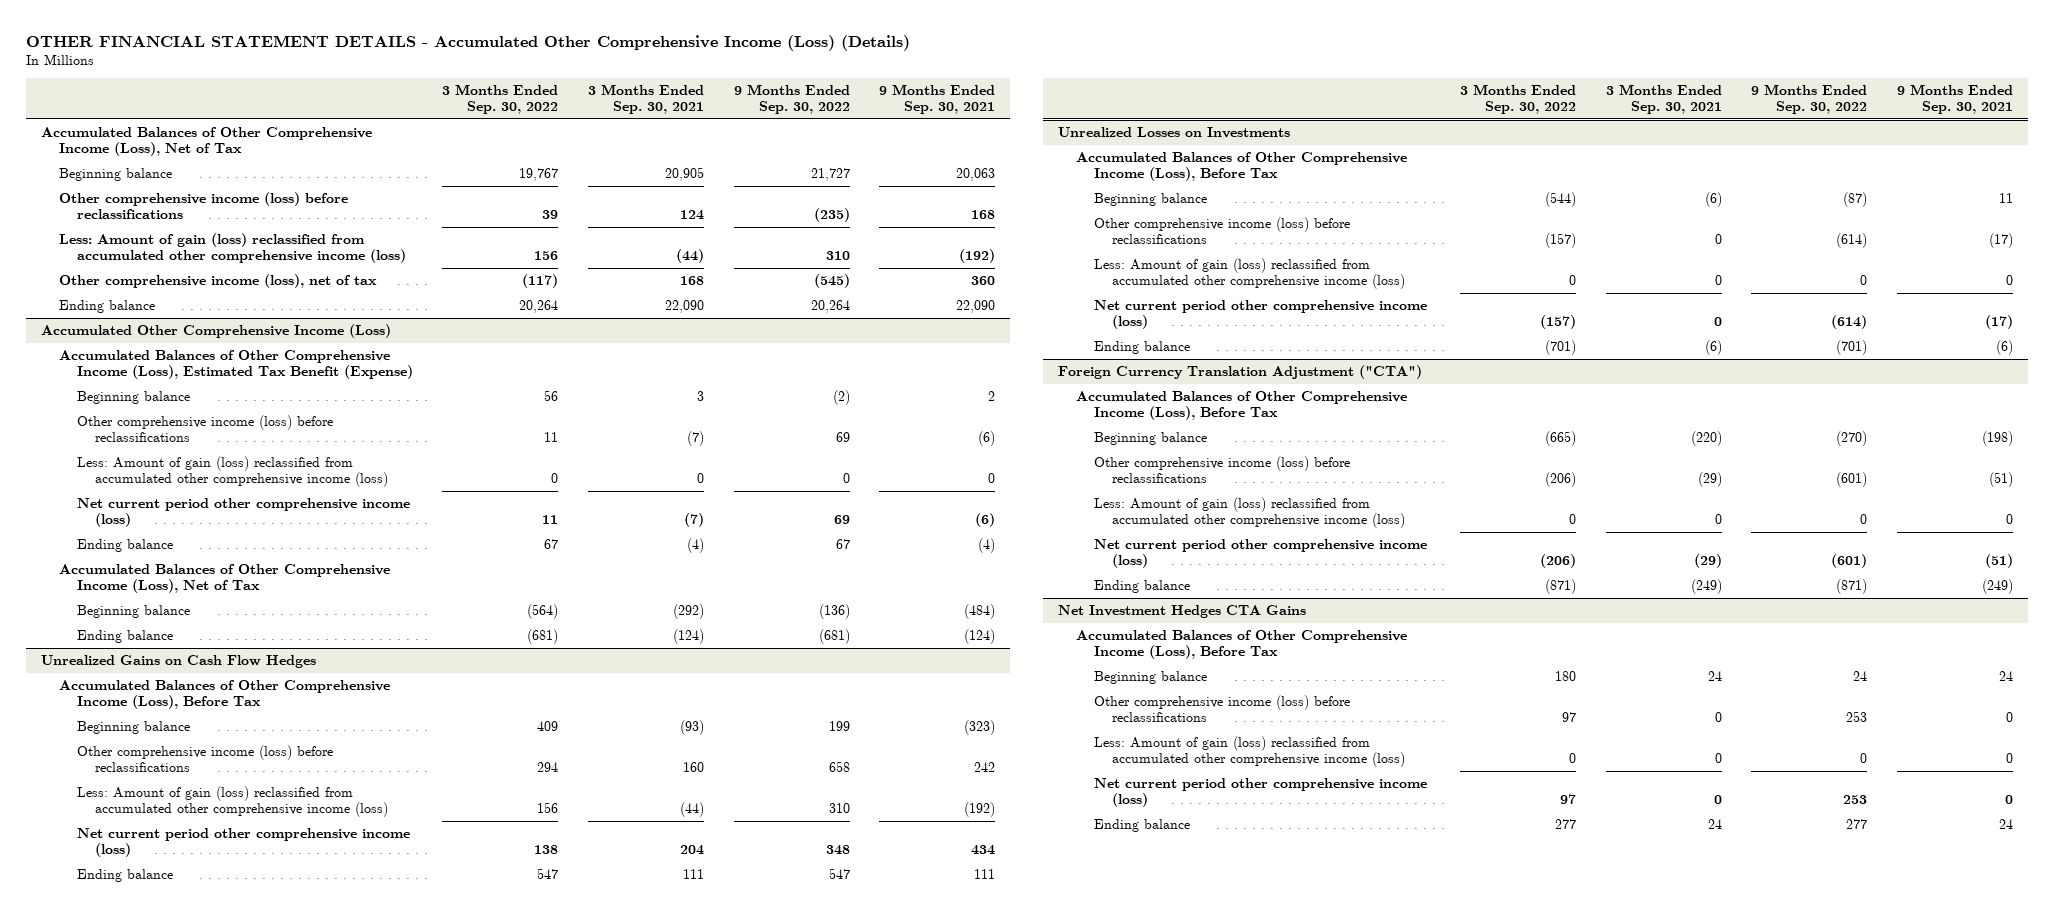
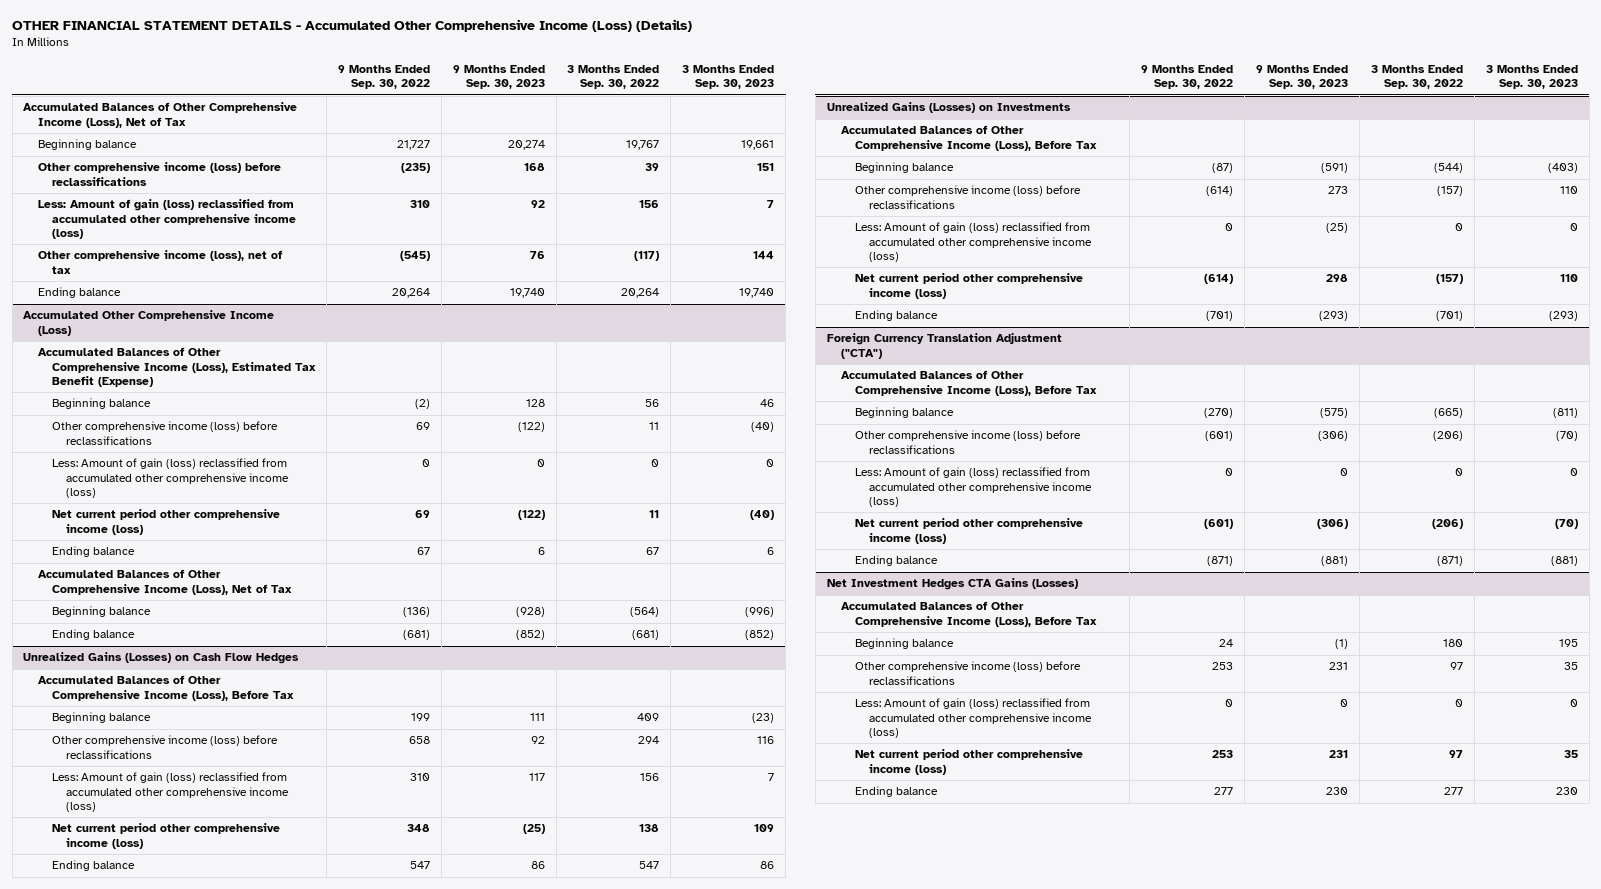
[588,83,705,115] 3 Months Ended Sep. 30, 2021 -> none
[879,83,996,115] 9 Months Ended Sep. 30, 2021 -> none
none -> [452,65,545,90] 9 Months Ended Sep. 30, 2023
none -> [682,65,775,90] 3 Months Ended Sep. 30, 2023
[40,654,316,668] Unrealized Gains on Cash Flow Hedges -> [23,652,300,665] Unrealized Gains (Losses) on Cash Flow Hedges
[1058,126,1291,138] Unrealized Losses on Investments -> [826,102,1071,114] Unrealized Gains (Losses) on Investments
[1058,604,1307,618] Net Investment Hedges CTA Gains -> [826,578,1078,591] Net Investment Hedges CTA Gains (Losses)

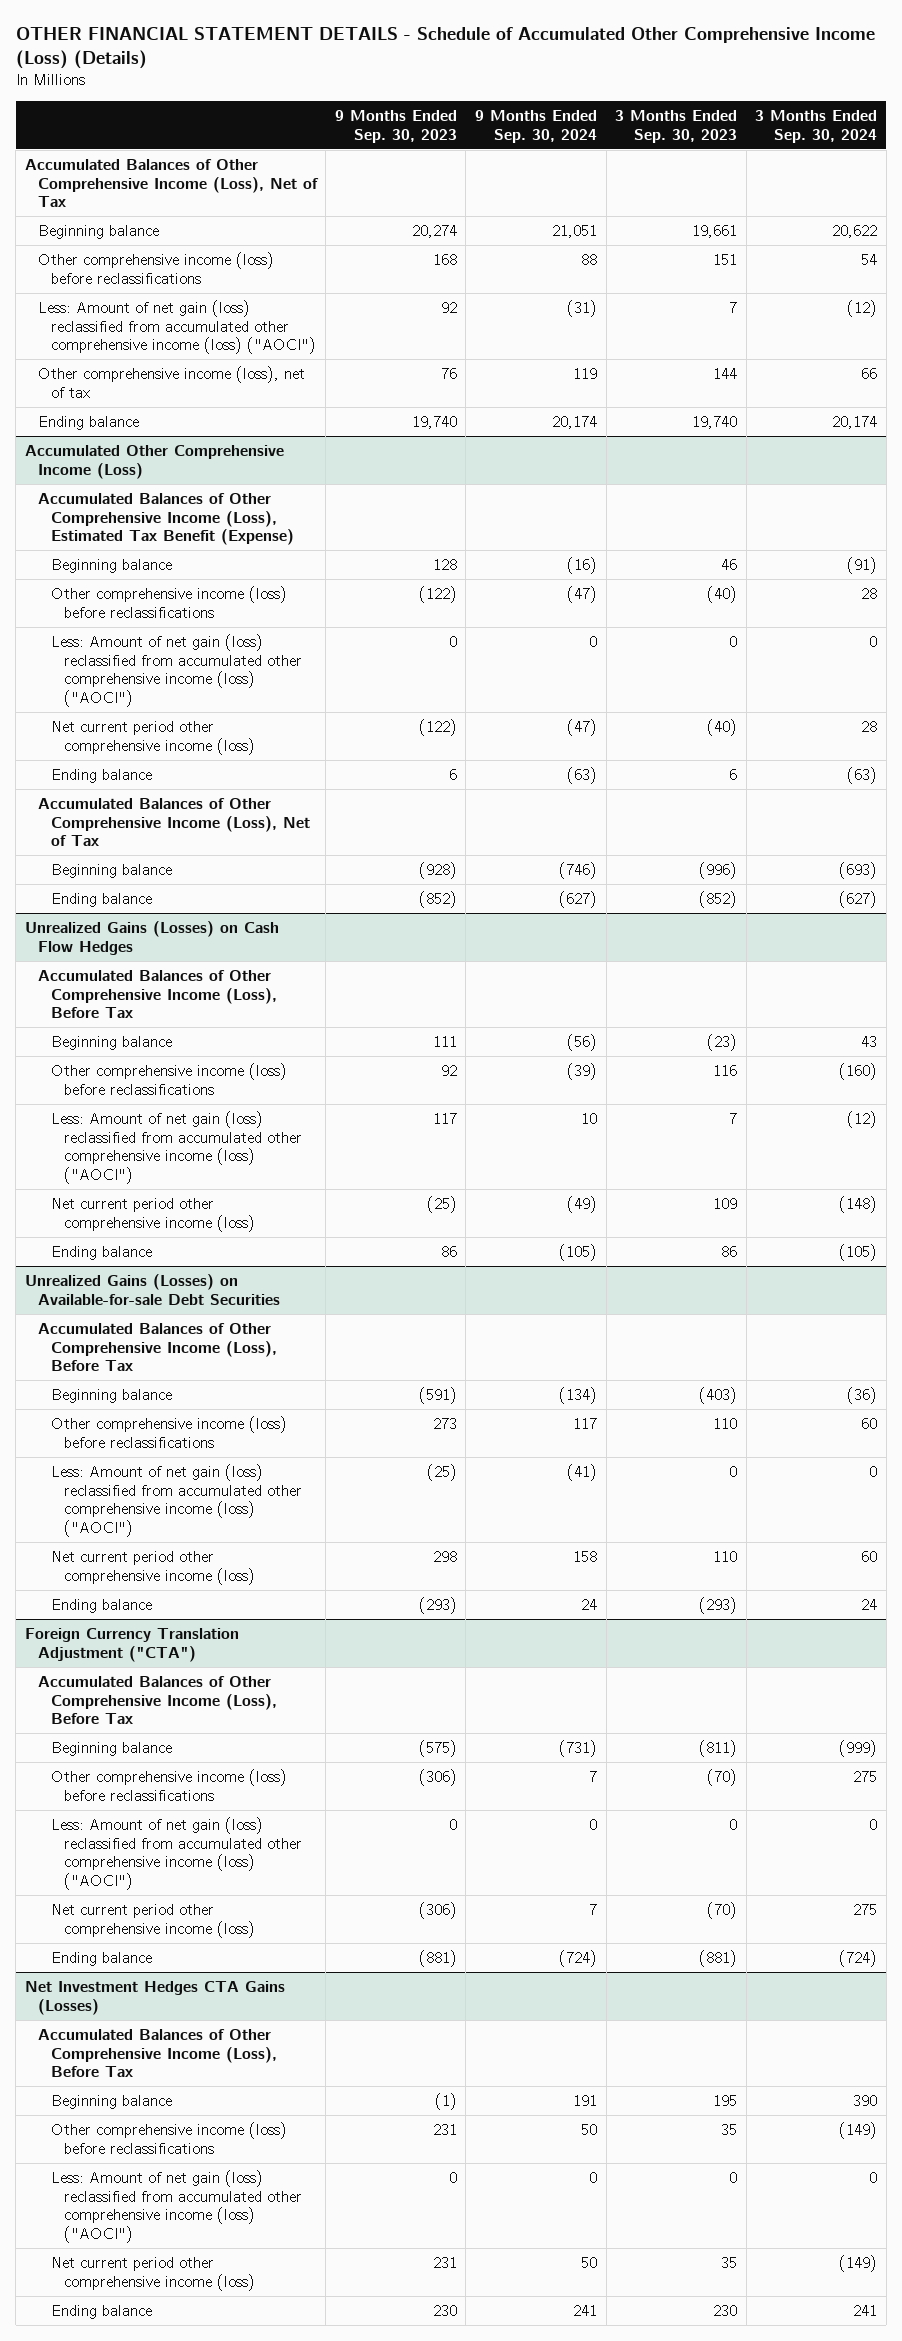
[12,19,693,33] OTHER FINANCIAL STATEMENT DETAILS - Accumulated Other Comprehensive Income (Loss) (Details) -> [15,27,875,70] OTHER FINANCIAL STATEMENT DETAILS - Schedule of Accumulated Other Comprehensive Income (Loss) (Details)
[337,65,430,90] 9 Months Ended Sep. 30, 2022 -> none
[567,65,660,90] 3 Months Ended Sep. 30, 2022 -> none
none -> [475,110,598,143] 9 Months Ended Sep. 30, 2024
none -> [755,110,878,143] 3 Months Ended Sep. 30, 2024
[37,199,296,239] Less: Amount of gain (loss) reclassified from accumulated other comprehensive income (loss) -> [37,300,316,355] Less: Amount of net gain (loss) reclassified from accumulated other comprehensive income (loss) ("AOCI")
[51,458,289,498] Less: Amount of gain (loss) reclassified from accumulated other comprehensive income (loss) -> [50,634,303,707] Less: Amount of net gain (loss) reclassified from accumulated other comprehensive income (loss) ("AOCI")
[51,772,289,812] Less: Amount of gain (loss) reclassified from accumulated other comprehensive income (loss) -> [50,1111,303,1184] Less: Amount of net gain (loss) reclassified from accumulated other comprehensive income (loss) ("AOCI")
[826,102,1071,114] Unrealized Gains (Losses) on Investments -> [24,1274,280,1305] Unrealized Gains (Losses) on Available-for-sale Debt Securities
[855,222,1093,262] Less: Amount of gain (loss) reclassified from accumulated other comprehensive income (loss) -> [50,1464,303,1537] Less: Amount of net gain (loss) reclassified from accumulated other comprehensive income (loss) ("AOCI")
[855,467,1093,507] Less: Amount of gain (loss) reclassified from accumulated other comprehensive income (loss) -> [50,1817,303,1890] Less: Amount of net gain (loss) reclassified from accumulated other comprehensive income (loss) ("AOCI")
[855,698,1093,738] Less: Amount of gain (loss) reclassified from accumulated other comprehensive income (loss) -> [50,2170,303,2243] Less: Amount of net gain (loss) reclassified from accumulated other comprehensive income (loss) ("AOCI")

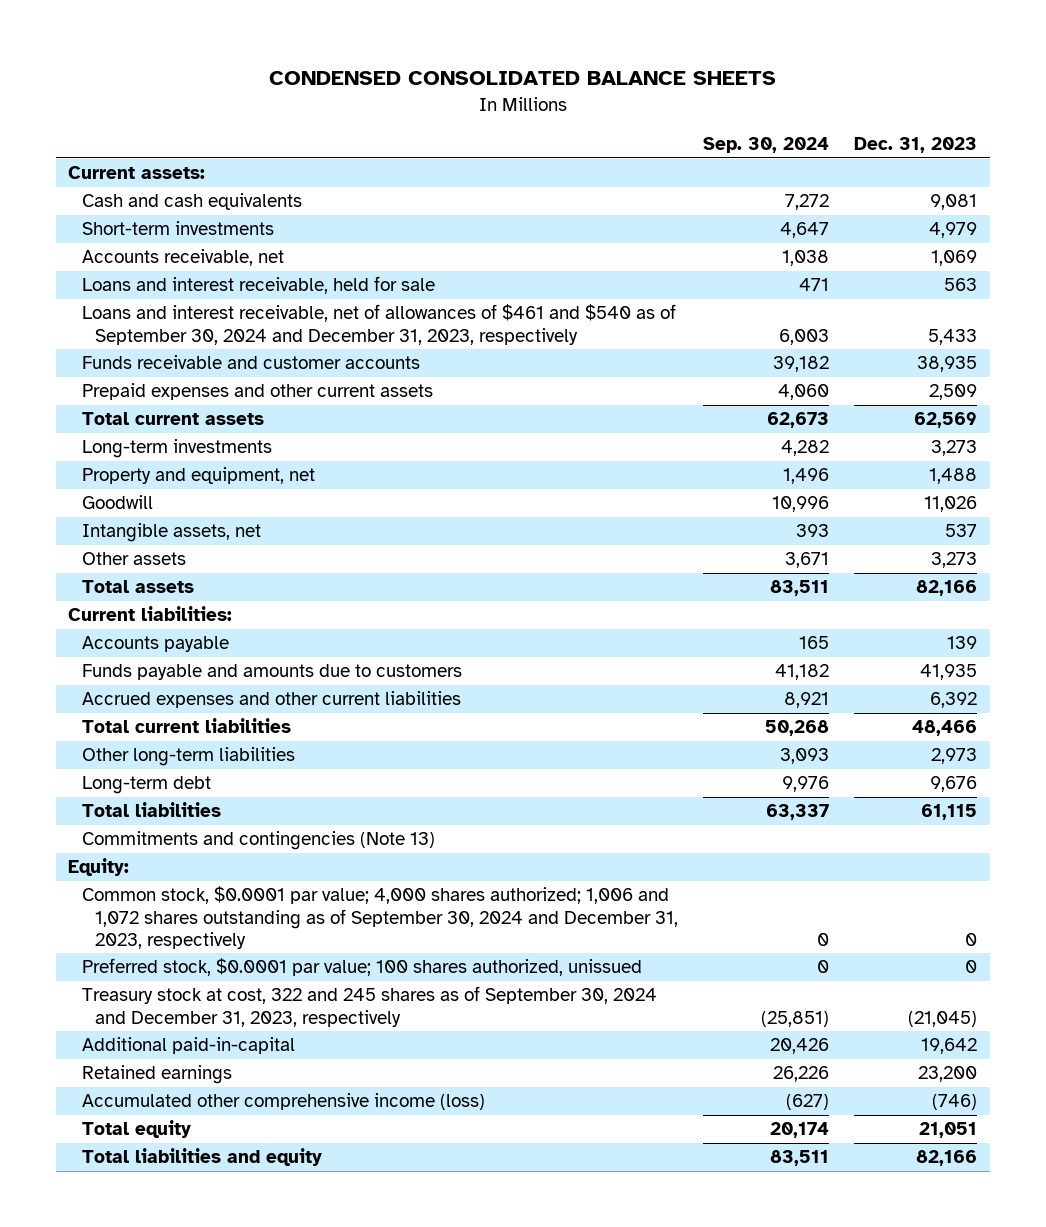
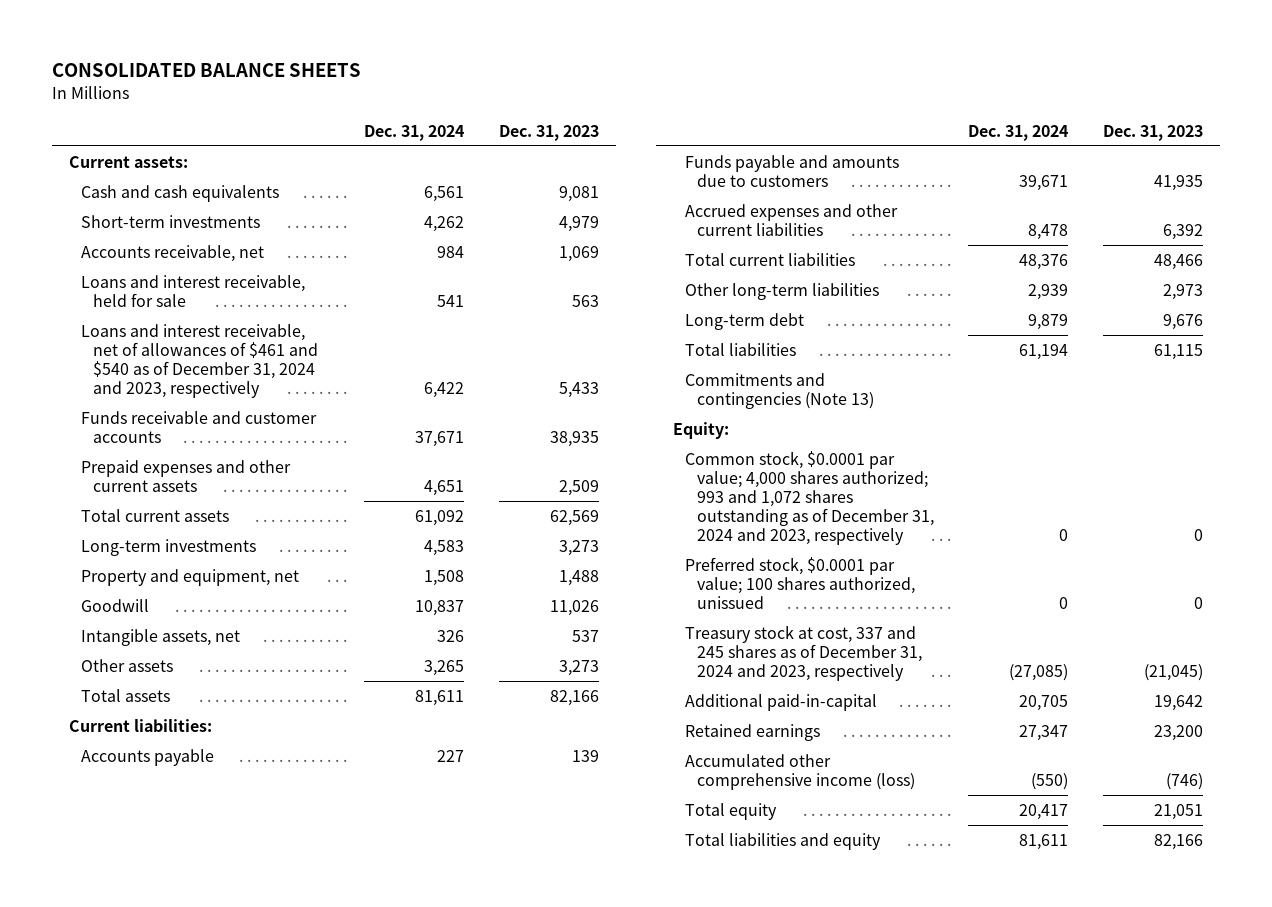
[268,71,776,86] CONDENSED CONSOLIDATED BALANCE SHEETS -> [52,63,362,78] CONSOLIDATED BALANCE SHEETS
[703,137,830,154] Sep. 30, 2024 -> none
none -> [364,124,465,141] Dec. 31, 2024
[81,304,676,345] Loans and interest receivable, net of allowances of $461 and $540 as of September 30, 2024 and December 31, 2023, respectively -> [81,324,319,398] Loans and interest receivable, net of allowances of $461 and $540 as of December 31, 2024 and 2023, respectively
[81,886,679,949] Common stock, $0.0001 par value; 4,000 shares authorized; 1,006 and 1,072 shares outstanding as of September 30, 2024 and December 31, 2023, respectively -> [685,451,935,545] Common stock, $0.0001 par value; 4,000 shares authorized; 993 and 1,072 shares outstanding as of December 31, 2024 and 2023, respectively
[81,986,657,1027] Treasury stock at cost, 322 and 245 shares as of September 30, 2024 and December 31, 2023, respectively -> [685,625,923,681] Treasury stock at cost, 337 and 245 shares as of December 31, 2024 and 2023, respectively

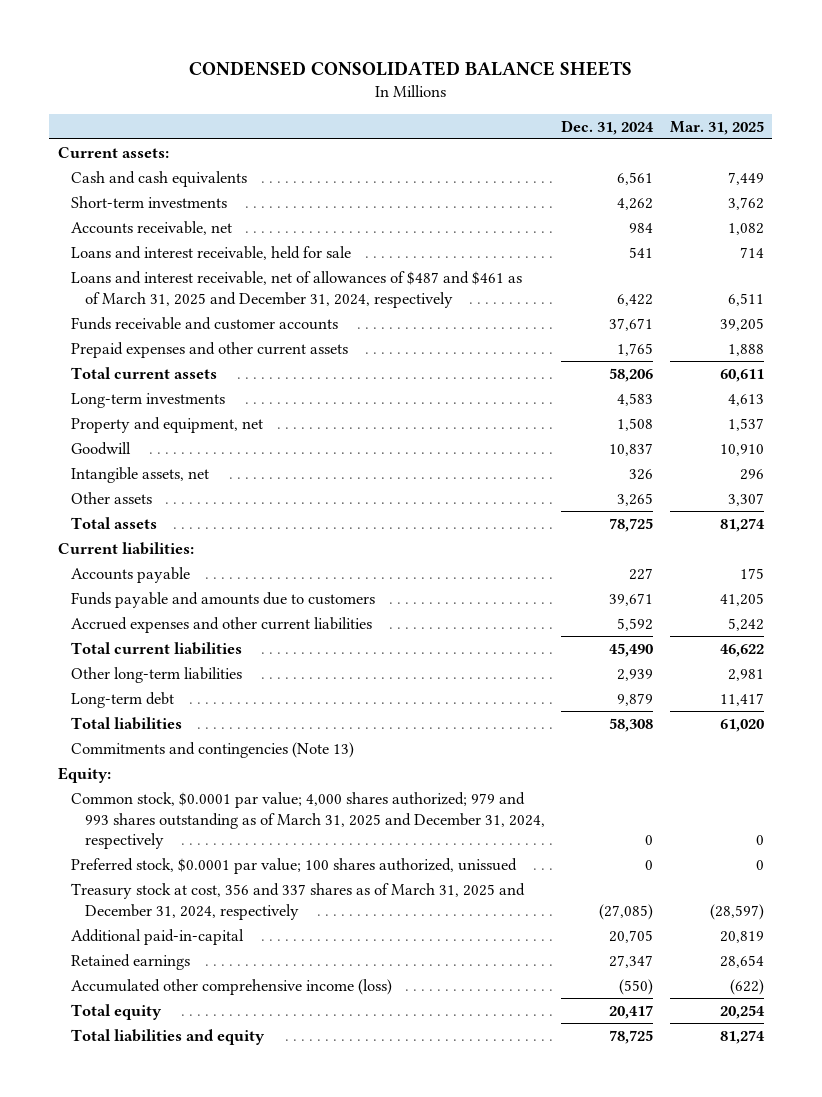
[52,63,362,78] CONSOLIDATED BALANCE SHEETS -> [188,61,632,77] CONDENSED CONSOLIDATED BALANCE SHEETS
[498,124,599,141] Dec. 31, 2023 -> none
none -> [669,120,764,135] Mar. 31, 2025
[81,324,319,398] Loans and interest receivable, net of allowances of $461 and $540 as of December 31, 2024 and 2023, respectively -> [71,270,523,308] Loans and interest receivable, net of allowances of $487 and $461 as of March 31, 2025 and December 31, 2024, respectively
[424,480,465,497] 4,651 -> [617,342,654,356] 1,765
[415,510,465,527] 61,092 -> [609,367,654,382] 58,206
[415,690,465,707] 81,611 -> [609,517,654,532] 78,725
[1028,224,1069,241] 8,478 -> [617,617,654,631] 5,592
[1019,254,1069,271] 48,376 -> [609,642,654,657] 45,490
[1019,344,1069,361] 61,194 -> [609,717,654,732] 58,308
[685,451,935,545] Common stock, $0.0001 par value; 4,000 shares authorized; 993 and 1,072 shares outstanding as of December 31, 2024 and 2023, respectively -> [71,791,545,850] Common stock, $0.0001 par value; 4,000 shares authorized; 979 and 993 shares outstanding as of March 31, 2025 and December 31, 2024, respectively
[685,625,923,681] Treasury stock at cost, 337 and 245 shares as of December 31, 2024 and 2023, respectively -> [71,882,526,920] Treasury stock at cost, 356 and 337 shares as of March 31, 2025 and December 31, 2024, respectively
[1019,834,1069,851] 81,611 -> [609,1029,654,1044] 78,725

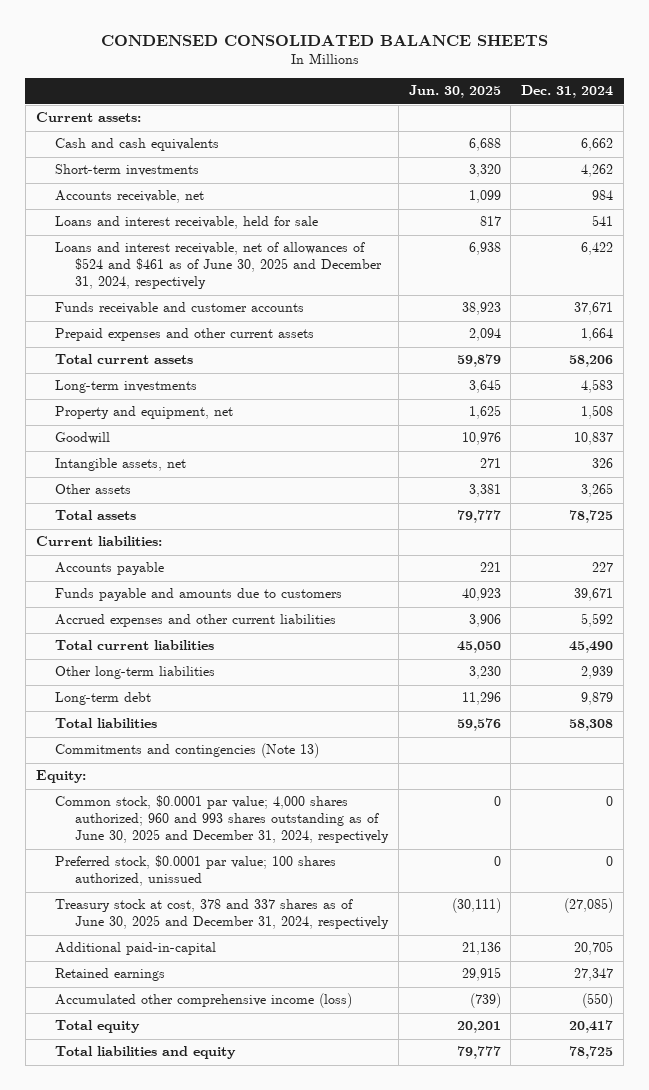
[669,120,764,135] Mar. 31, 2025 -> none
none -> [408,85,501,99] Jun. 30, 2025
[617,171,654,185] 6,561 -> [581,138,614,152] 6,662
[71,270,523,308] Loans and interest receivable, net of allowances of $487 and $461 as of March 31, 2025 and December 31, 2024, respectively -> [55,242,382,290] Loans and interest receivable, net of allowances of $524 and $461 as of June 30, 2025 and December 31, 2024, respectively
[617,342,654,356] 1,765 -> [581,328,614,342] 1,664
[71,791,545,850] Common stock, $0.0001 par value; 4,000 shares authorized; 979 and 993 shares outstanding as of March 31, 2025 and December 31, 2024, respectively -> [55,795,389,844] Common stock, $0.0001 par value; 4,000 shares authorized; 960 and 993 shares outstanding as of June 30, 2025 and December 31, 2024, respectively
[71,882,526,920] Treasury stock at cost, 356 and 337 shares as of March 31, 2025 and December 31, 2024, respectively -> [55,899,389,930] Treasury stock at cost, 378 and 337 shares as of June 30, 2025 and December 31, 2024, respectively

